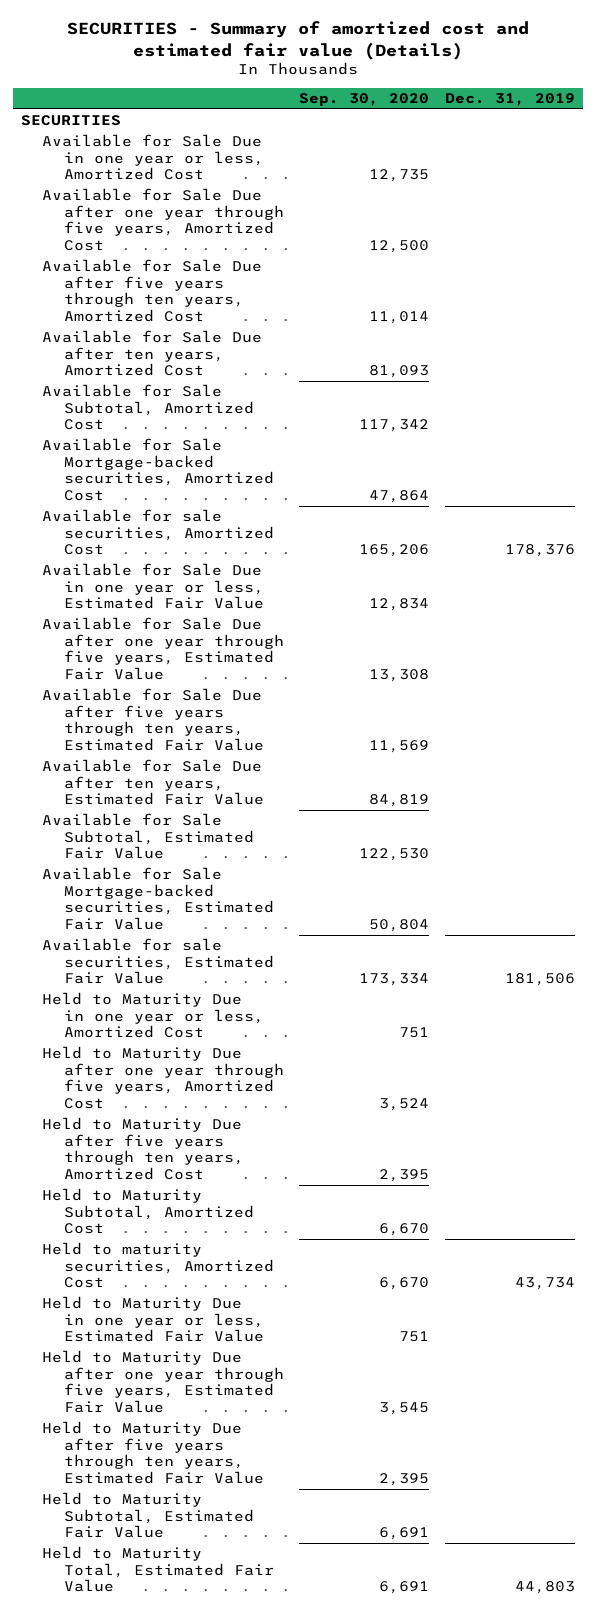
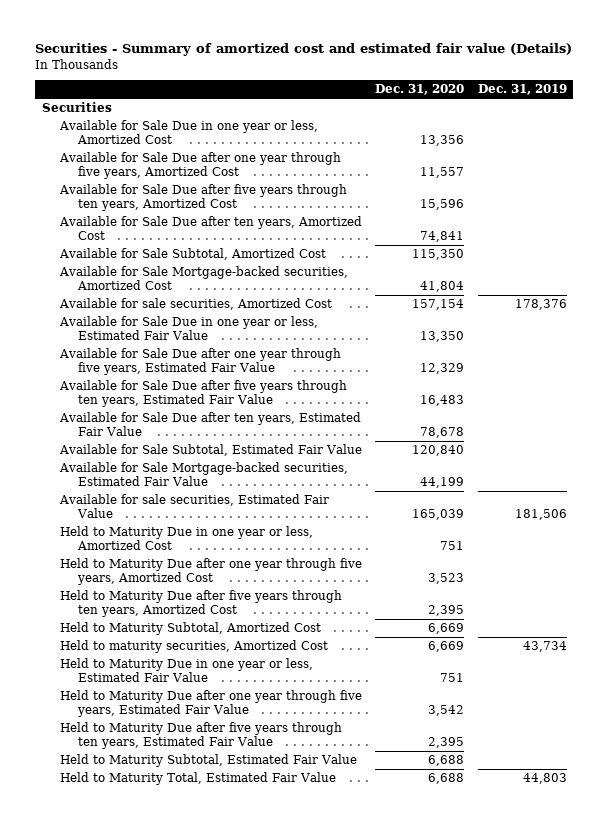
[66,21,529,60] SECURITIES - Summary of amortized cost and estimated fair value (Details) -> [35,43,573,57] Securities - Summary of amortized cost and estimated fair value (Details)
[299,93,430,107] Sep. 30, 2020 -> none
none -> [375,84,465,96] Dec. 31, 2020
[20,115,121,127] SECURITIES -> [42,102,113,113] Securities

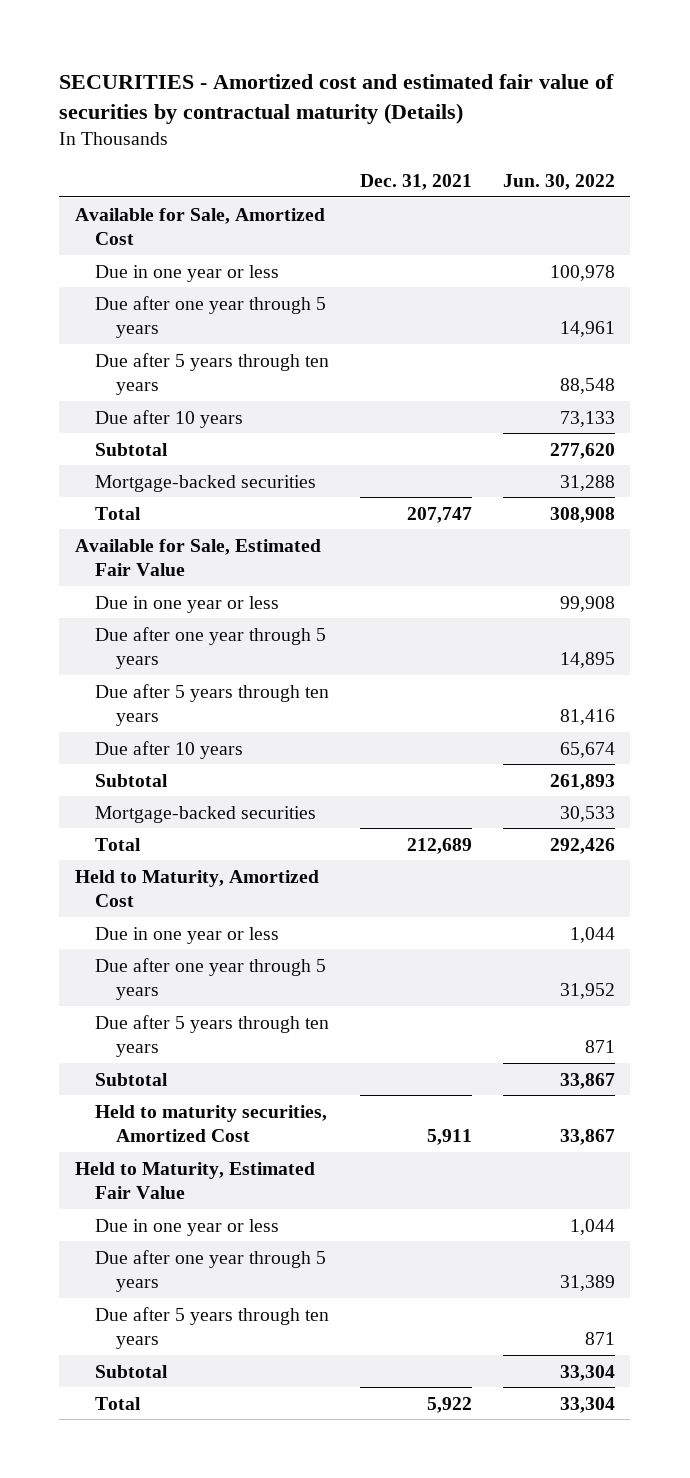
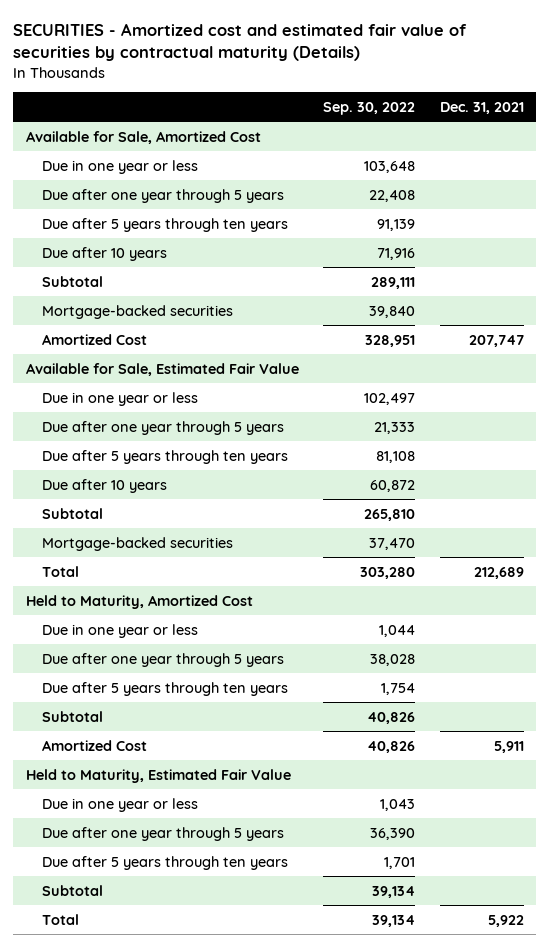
[502,174,615,191] Jun. 30, 2022 -> none
none -> [323,101,416,115] Sep. 30, 2022
[95,506,142,520] Total -> [41,333,147,345] Amortized Cost
[95,1104,328,1142] Held to maturity securities, Amortized Cost -> [41,739,147,751] Amortized Cost

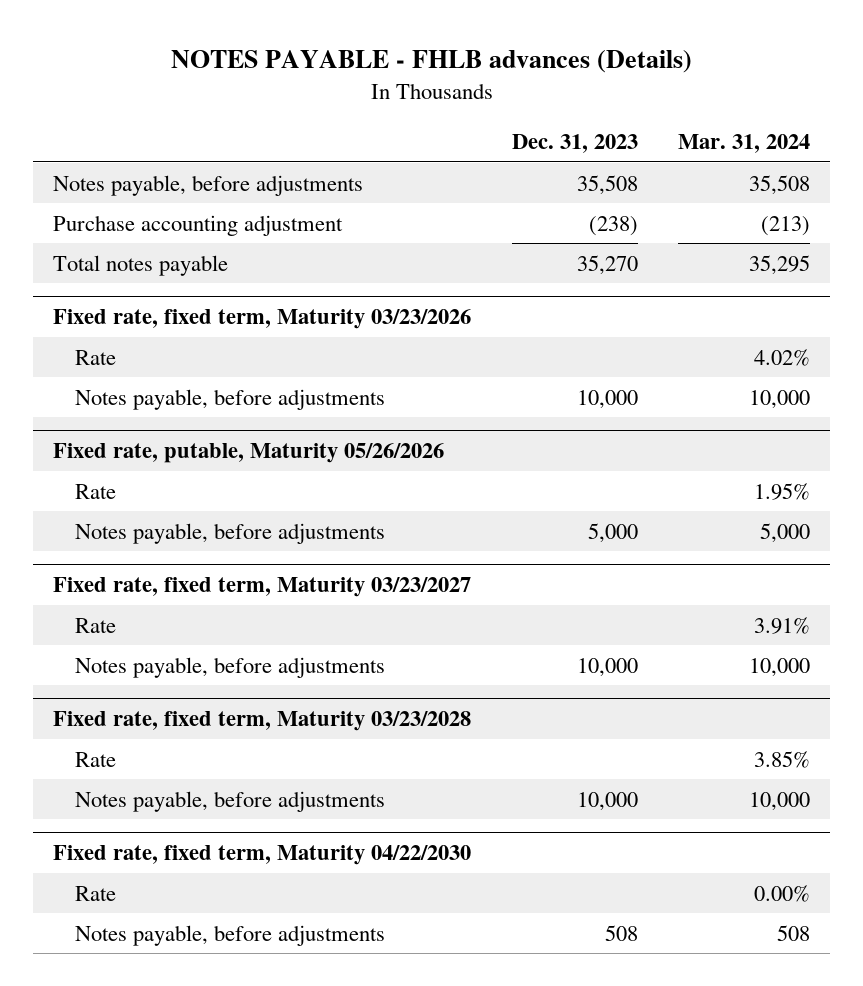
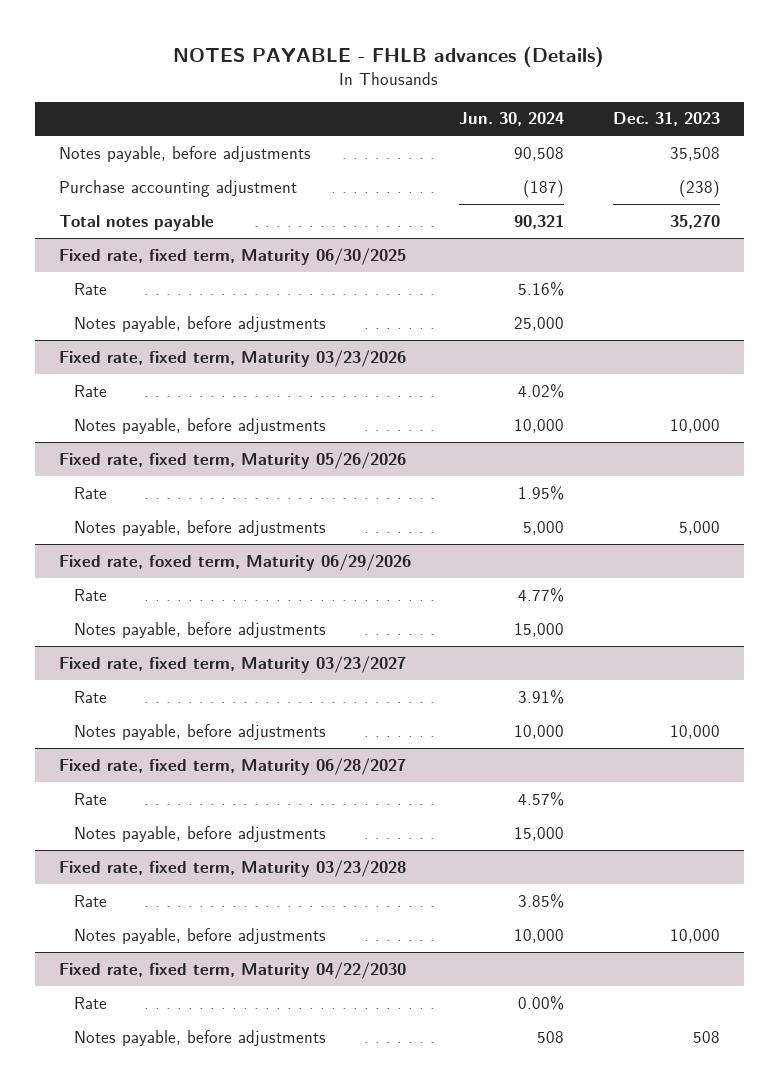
[677,133,810,153] Mar. 31, 2024 -> none
none -> [459,112,565,127] Jun. 30, 2024
none -> [59,247,407,265] Fixed rate, fixed term, Maturity 06/30/2025
none -> [74,282,108,295] Rate
none -> [74,315,327,332] Notes payable, before adjustments
[53,443,445,464] Fixed rate, putable, Maturity 05/26/2026 -> [59,451,407,469] Fixed rate, fixed term, Maturity 05/26/2026
none -> [59,553,412,571] Fixed rate, foxed term, Maturity 06/29/2026
none -> [74,588,108,601] Rate
none -> [74,621,327,638] Notes payable, before adjustments
none -> [59,757,407,775] Fixed rate, fixed term, Maturity 06/28/2027
none -> [74,792,108,805] Rate
none -> [74,825,327,842] Notes payable, before adjustments

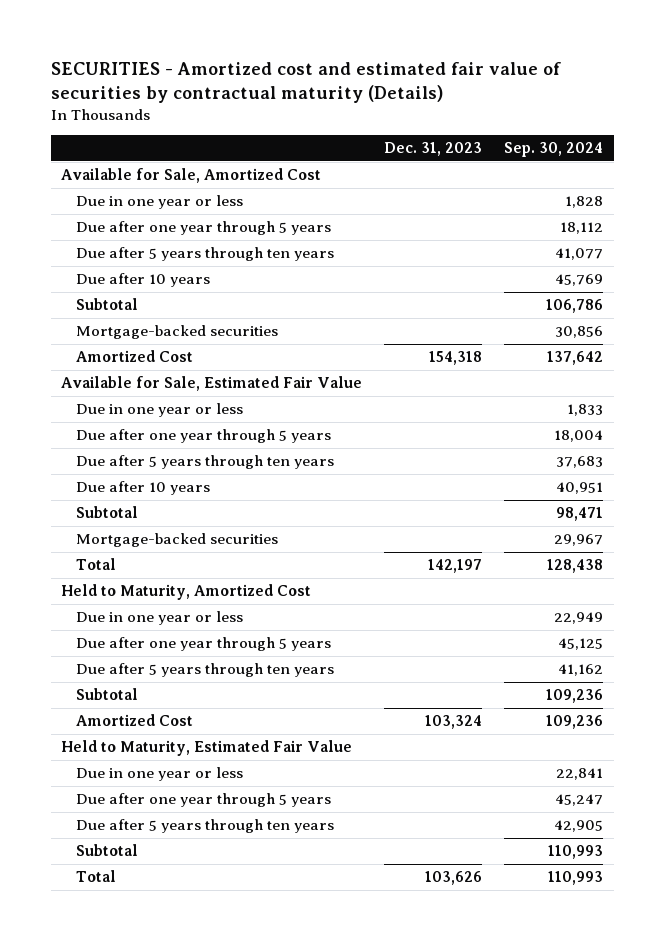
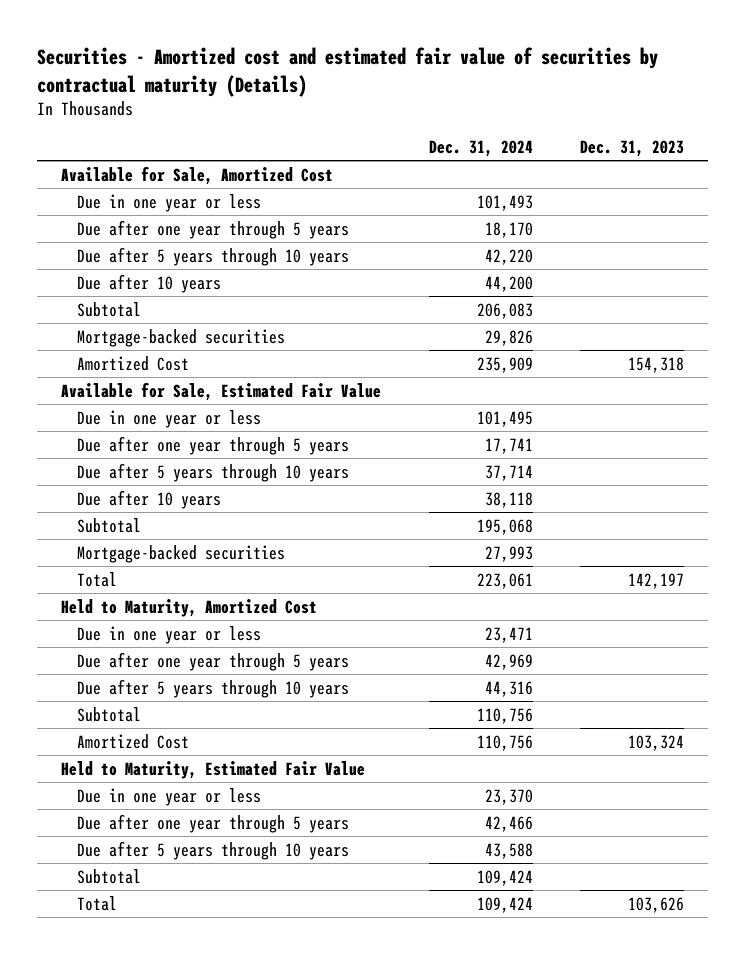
[50,61,561,103] SECURITIES - Amortized cost and estimated fair value of securities by contractual maturity (Details) -> [36,47,658,97] Securities - Amortized cost and estimated fair value of securities by contractual maturity (Details)
[504,142,604,158] Sep. 30, 2024 -> none
none -> [428,139,533,157] Dec. 31, 2024
[75,247,334,262] Due after 5 years through ten years -> [77,246,350,266] Due after 5 years through 10 years
[75,455,334,470] Due after 5 years through ten years -> [77,462,350,482] Due after 5 years through 10 years
[75,663,334,678] Due after 5 years through ten years -> [77,678,350,698] Due after 5 years through 10 years
[75,819,334,834] Due after 5 years through ten years -> [77,840,350,860] Due after 5 years through 10 years

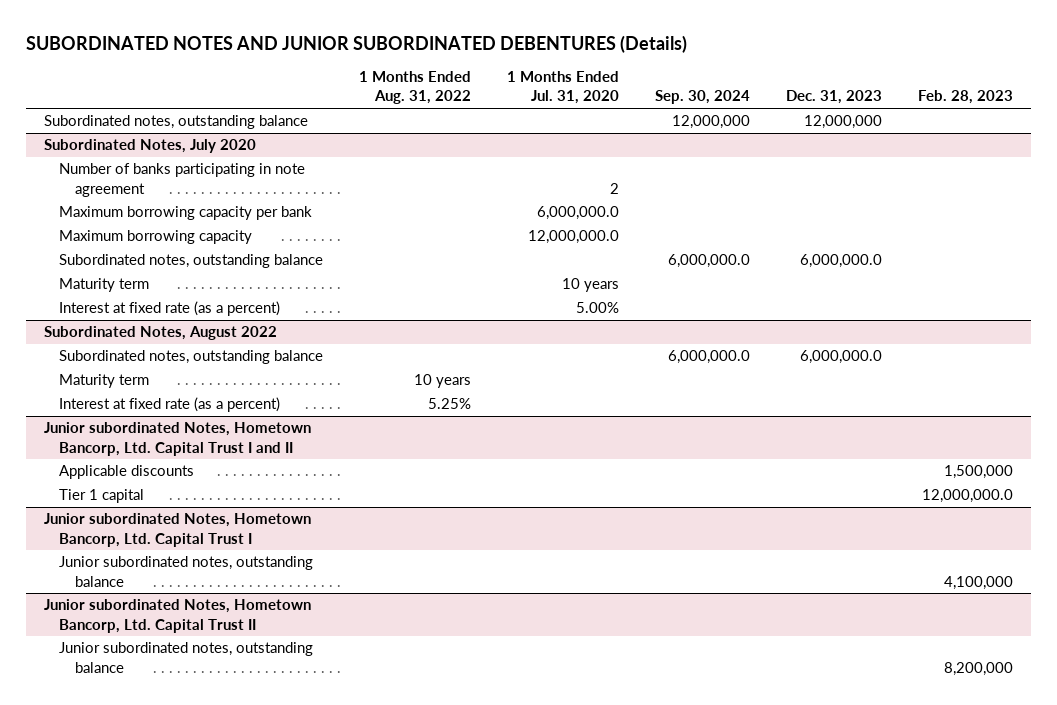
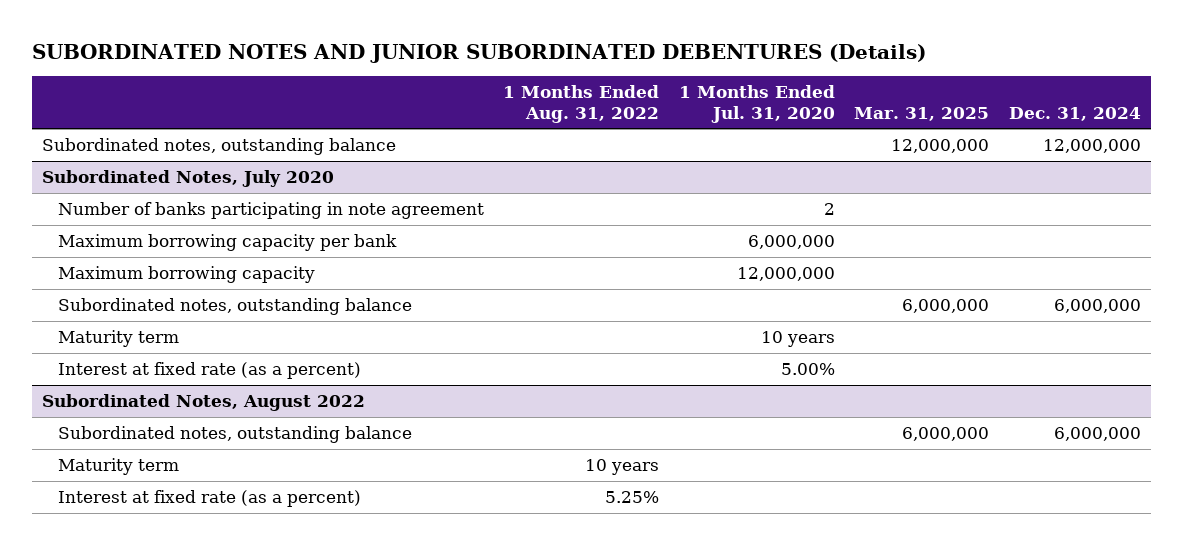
[654,90,750,105] Sep. 30, 2024 -> none
[785,90,882,105] Dec. 31, 2023 -> none
[917,90,1013,105] Feb. 28, 2023 -> none
none -> [854,106,990,121] Mar. 31, 2025
none -> [1009,106,1142,121] Dec. 31, 2024
[537,206,620,221] 6,000,000.0 -> [747,235,835,250] 6,000,000
[528,230,620,245] 12,000,000.0 -> [736,267,835,282] 12,000,000
[44,422,312,456] Junior subordinated Notes, Hometown Bancorp, Ltd. Capital Trust I and II -> none
[59,465,195,480] Applicable discounts -> none
[59,489,145,504] Tier 1 capital -> none
[44,513,312,547] Junior subordinated Notes, Hometown Bancorp, Ltd. Capital Trust I -> none
[59,556,314,587] Junior subordinated notes, outstanding balance -> none
[44,599,312,633] Junior subordinated Notes, Hometown Bancorp, Ltd. Capital Trust II -> none
[59,642,314,673] Junior subordinated notes, outstanding balance -> none

